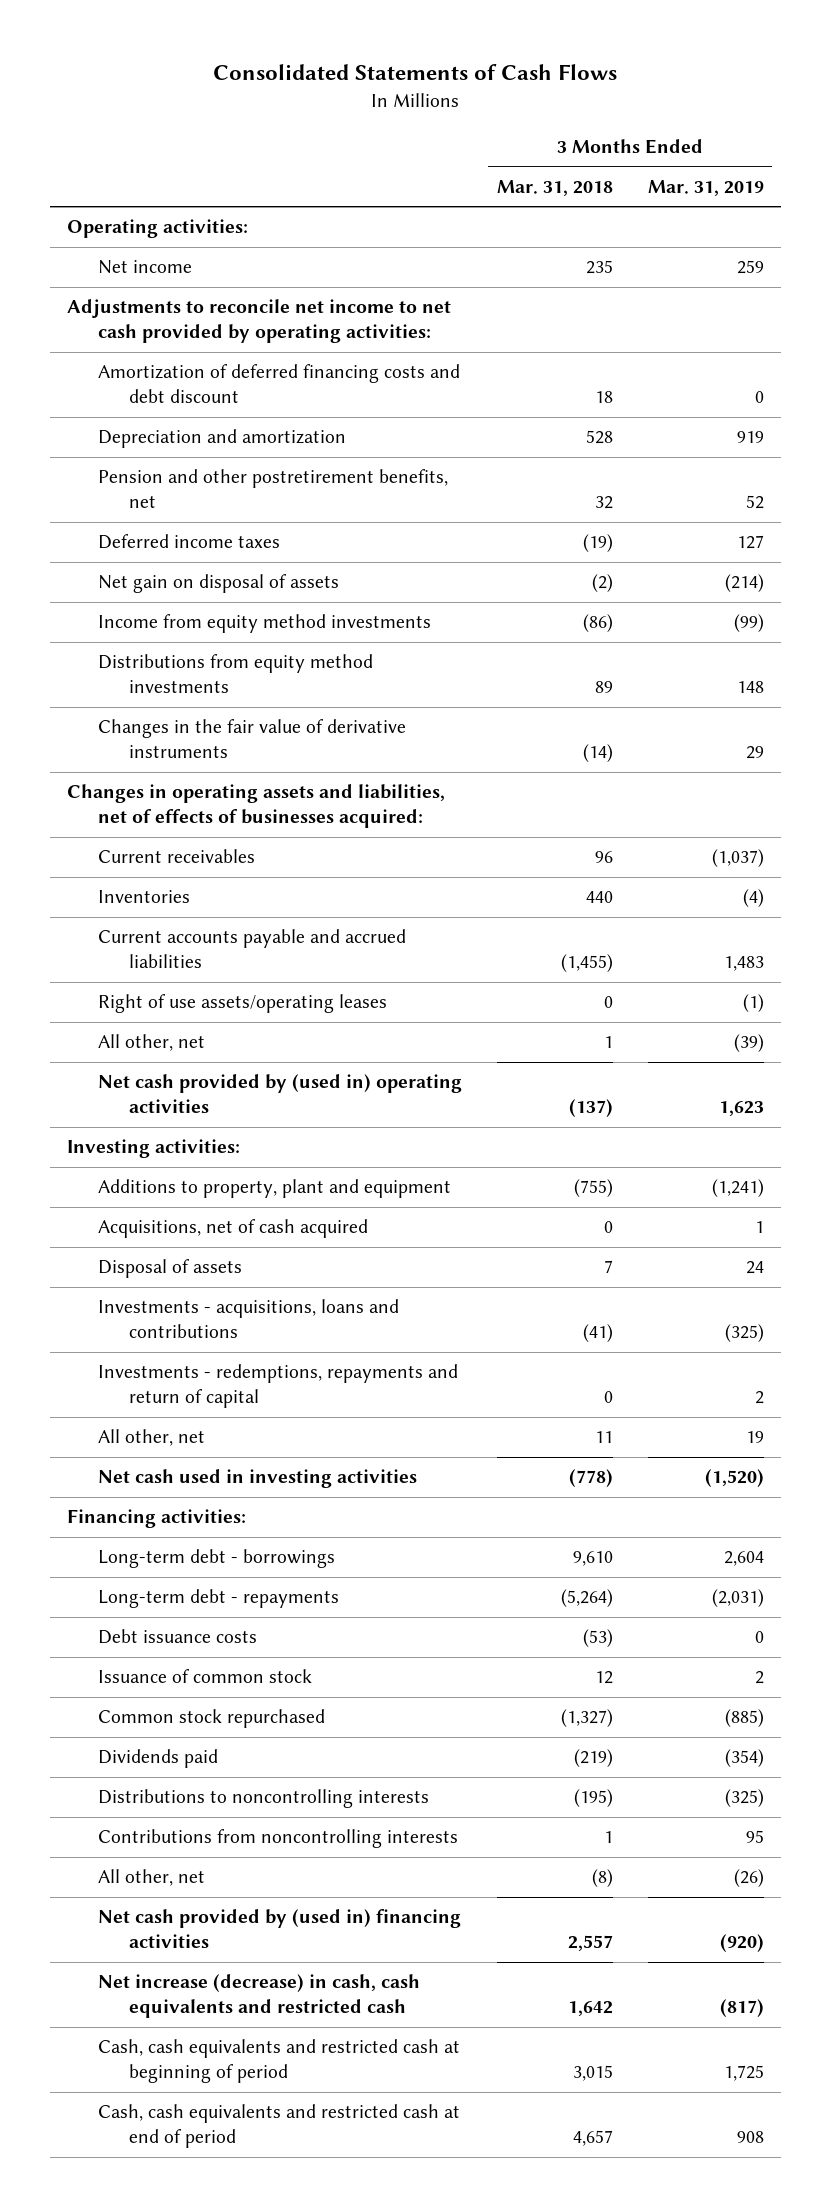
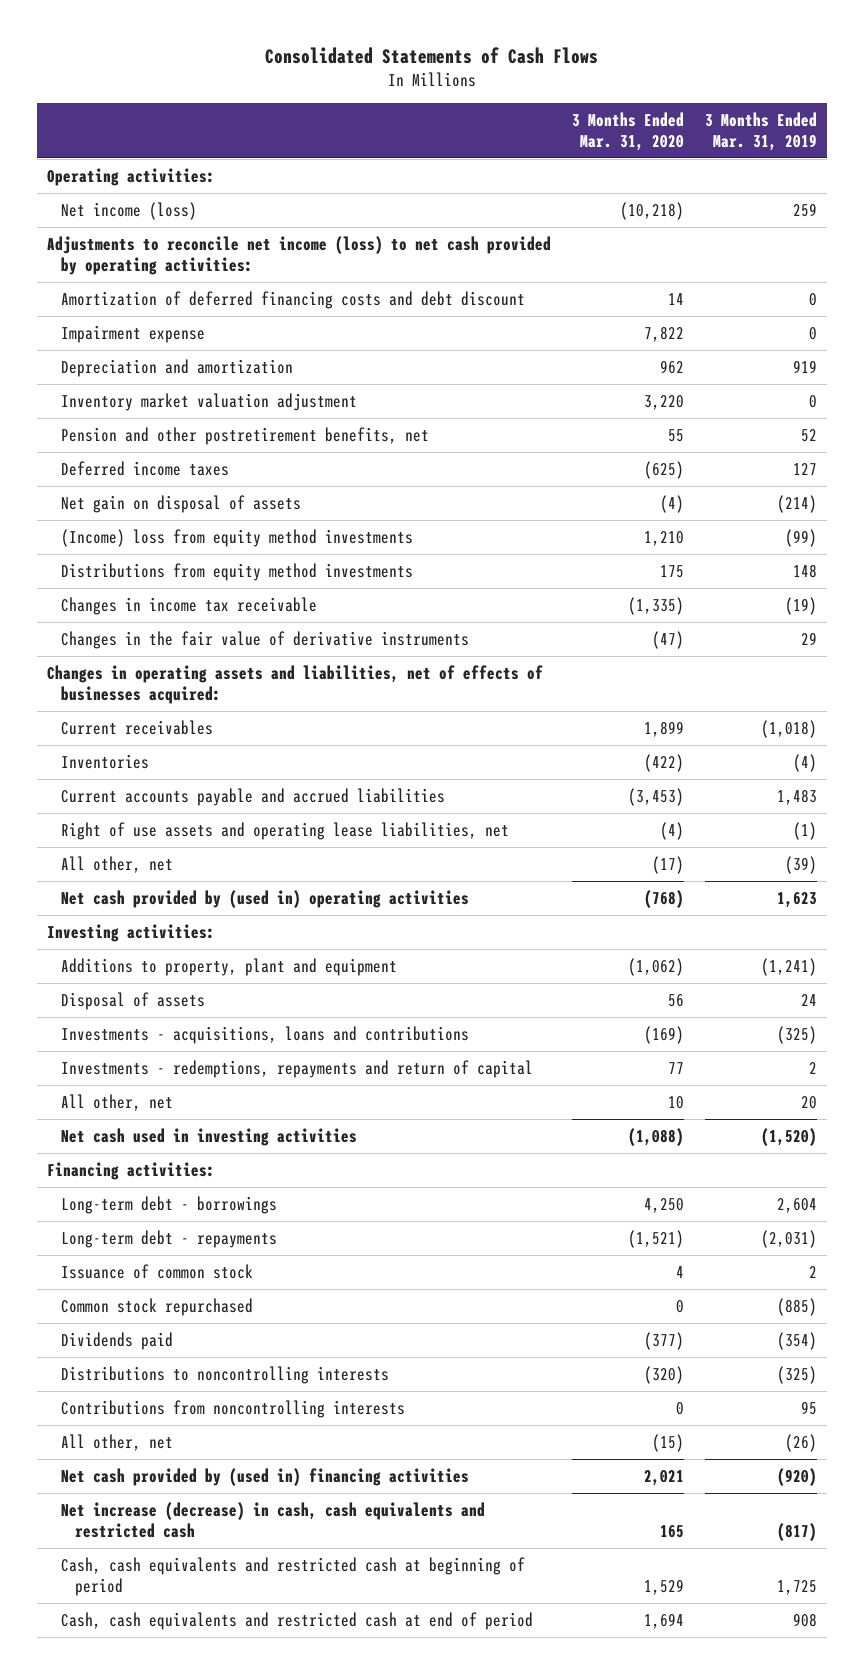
[496,179,613,196] Mar. 31, 2018 -> none
none -> [571,111,684,151] 3 Months Ended Mar. 31, 2020
[97,260,192,275] Net income -> [60,202,197,221] Net income (loss)
[66,299,451,344] Adjustments to reconcile net income to net cash provided by operating activities: -> [46,236,551,276] Adjustments to reconcile net income (loss) to net cash provided by operating activities:
none -> [60,325,205,344] Impairment expense
none -> [60,393,357,412] Inventory market valuation adjustment
[97,614,431,634] Income from equity method investments -> [60,529,413,548] (Income) loss from equity method investments
none -> [60,597,317,616] Changes in income tax receivable
[711,849,764,868] (1,037) -> [760,720,817,739] (1,018)
[97,994,387,1014] Right of use assets/operating leases -> [60,822,509,841] Right of use assets and operating lease liabilities, net
[97,1219,368,1239] Acquisitions, net of cash acquired -> none
[745,1431,764,1444] 19 -> [800,1096,817,1110] 20
[97,1629,257,1645] Debt issuance costs -> none

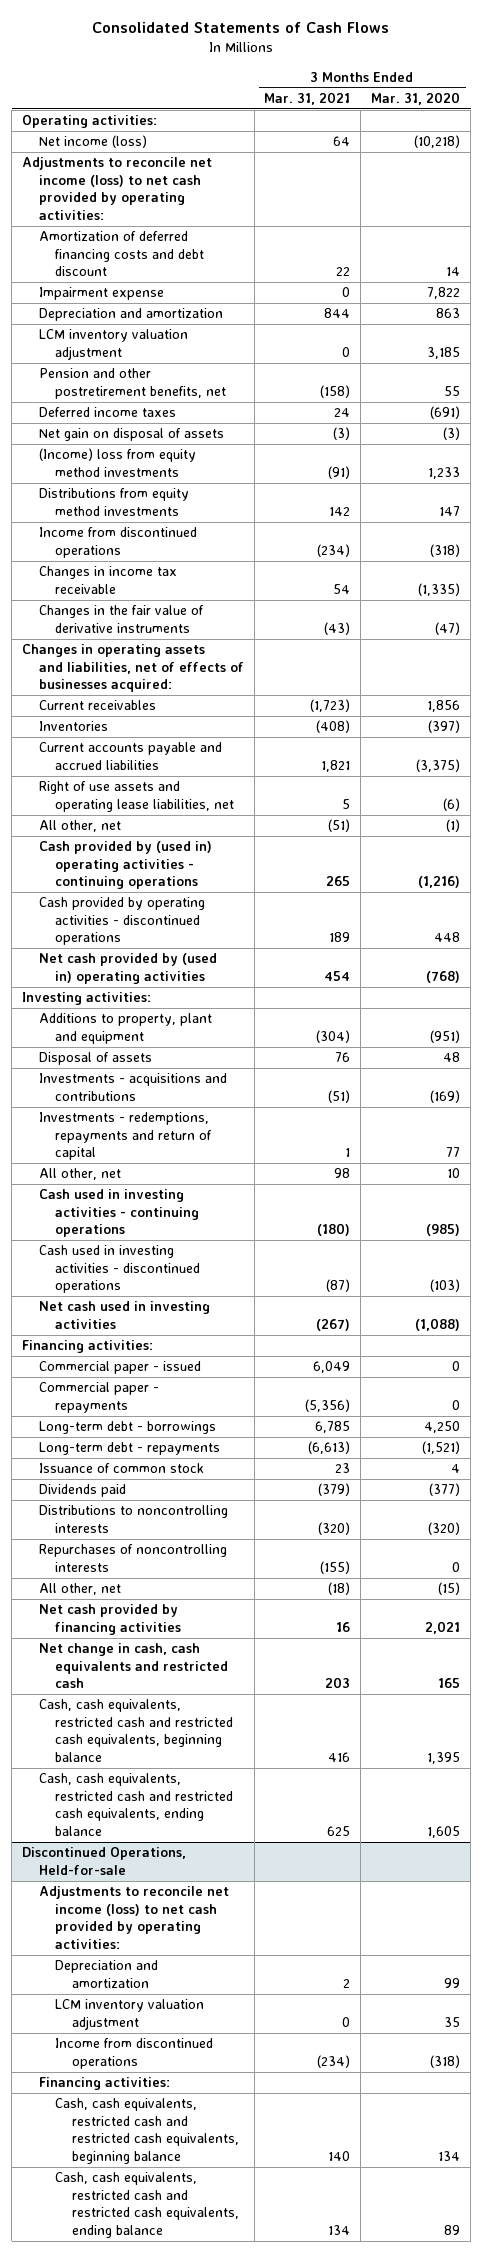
[704,111,817,151] 3 Months Ended Mar. 31, 2019 -> none
none -> [264,92,351,106] Mar. 31, 2021
[659,360,684,375] 962 -> [436,308,461,319] 863
[60,393,357,412] Inventory market valuation adjustment -> [38,329,188,360] LCM inventory valuation adjustment
[643,395,684,411] 3,220 -> [427,346,461,359] 3,185
[643,461,684,480] (625) -> [430,406,461,420] (691)
[659,495,684,514] (4) -> [443,427,461,441] (3)
[643,531,684,547] 1,210 -> [428,466,461,479] 1,233
[659,565,684,579] 175 -> [439,505,461,516] 147
none -> [38,527,197,558] Income from discontinued operations
[643,721,684,738] 1,899 -> [427,700,461,713] 1,856
[643,754,684,773] (422) -> [428,720,461,734] (397)
[627,788,684,807] (3,453) -> [416,758,461,772] (3,375)
[659,822,684,841] (4) -> [443,797,461,811] (6)
[651,856,684,875] (17) -> [446,819,461,833] (1)
none -> [38,841,212,890] Cash provided by (used in) operating activities - continuing operations
none -> [38,897,205,946] Cash provided by operating activities - discontinued operations
[627,958,684,977] (1,062) -> [430,1029,461,1043] (951)
[667,994,684,1008] 56 -> [443,1052,461,1063] 48
[60,1026,469,1045] Investments - acquisitions, loans and contributions -> [38,1073,227,1101] Investments - acquisitions and contributions
none -> [38,1189,200,1238] Cash used in investing activities - continuing operations
none -> [38,1245,201,1294] Cash used in investing activities - discontinued operations
none -> [38,1361,201,1375] Commercial paper - issued
none -> [38,1382,159,1413] Commercial paper - repayments
[60,1298,253,1317] Common stock repurchased -> none
[60,1400,405,1419] Contributions from noncontrolling interests -> none
none -> [38,1544,227,1572] Repurchases of noncontrolling interests
[60,1468,469,1487] Net cash provided by (used in) financing activities -> [38,1604,182,1635] Net cash provided by financing activities
[60,1502,485,1539] Net increase (decrease) in cash, cash equivalents and restricted cash -> [38,1643,229,1689] Net change in cash, cash equivalents and restricted cash
[60,1557,525,1597] Cash, cash equivalents and restricted cash at beginning of period -> [38,1699,234,1762] Cash, cash equivalents, restricted cash and restricted cash equivalents, beginning balance
[643,1579,684,1596] 1,529 -> [427,1751,461,1764] 1,395
[60,1612,533,1631] Cash, cash equivalents and restricted cash at end of period -> [38,1773,234,1836] Cash, cash equivalents, restricted cash and restricted cash equivalents, ending balance
[643,1613,684,1630] 1,694 -> [427,1825,461,1838] 1,605
none -> [21,1847,186,1875] Discontinued Operations, Held-for-sale
none -> [38,1886,229,1949] Adjustments to reconcile net income (loss) to net cash provided by operating activities:
none -> [55,1960,159,1988] Depreciation and amortization
none -> [55,1999,205,2030] LCM inventory valuation adjustment
none -> [55,2038,214,2069] Income from discontinued operations
none -> [38,2077,170,2091] Financing activities:
none -> [55,2098,239,2164] Cash, cash equivalents, restricted cash and restricted cash equivalents, beginning balance
none -> [55,2172,239,2238] Cash, cash equivalents, restricted cash and restricted cash equivalents, ending balance

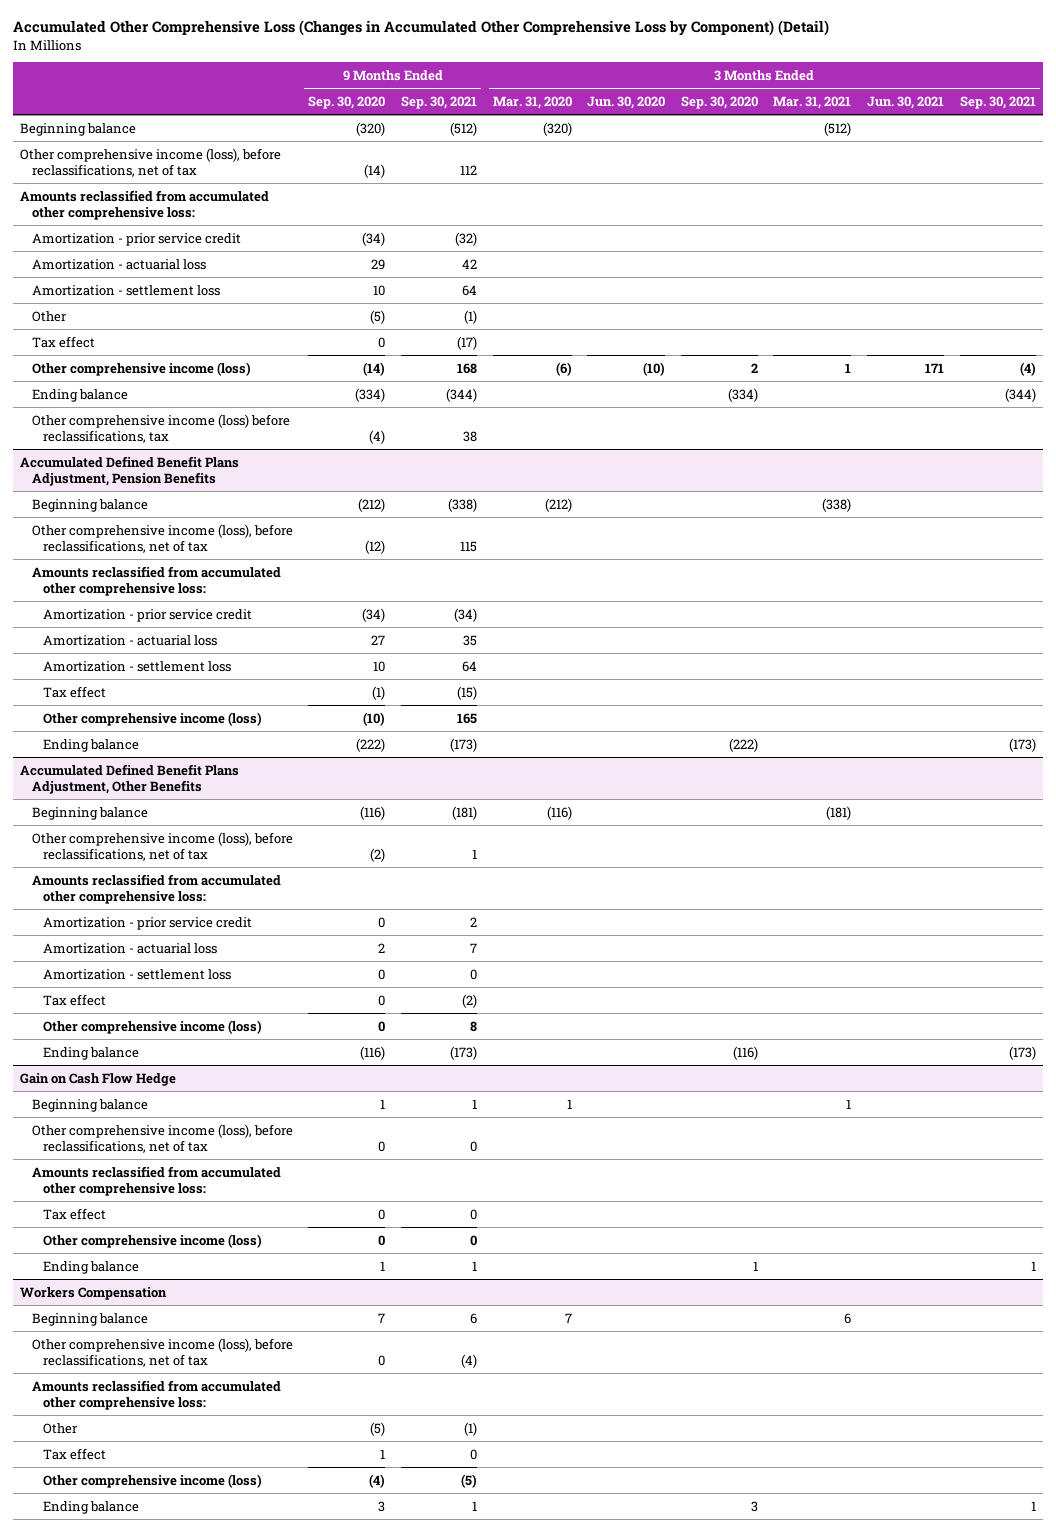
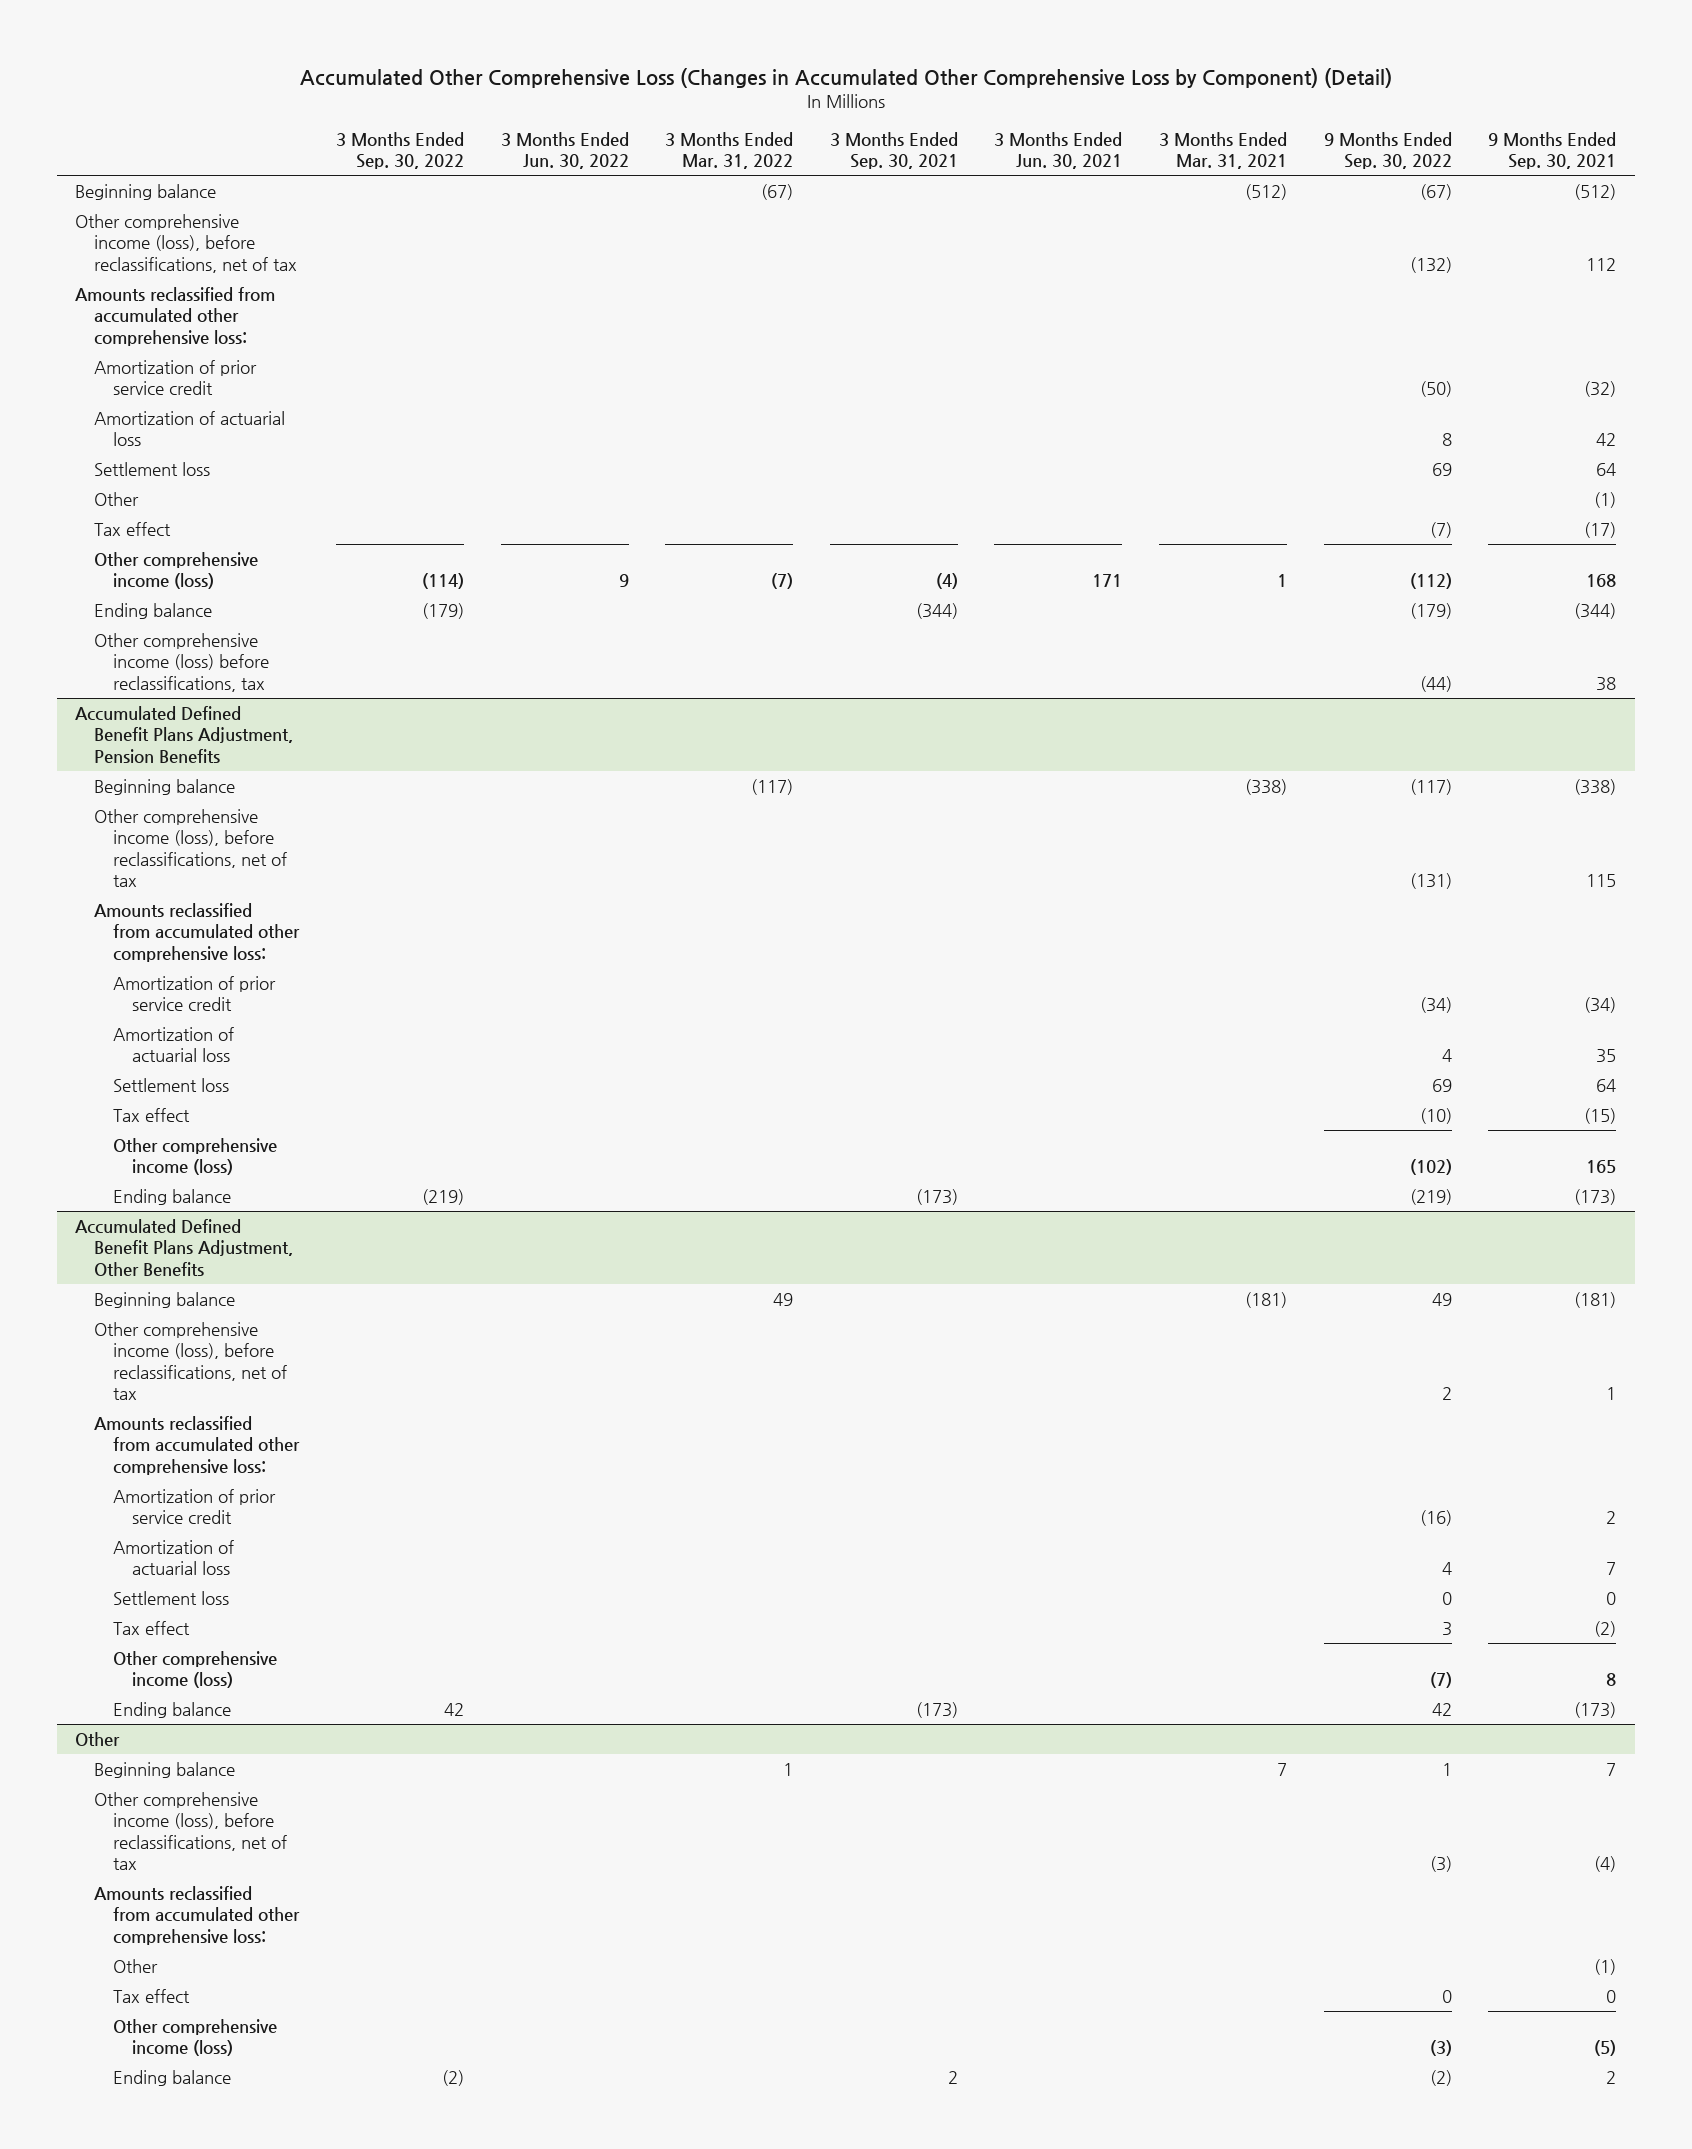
[308,95,386,109] Sep. 30, 2020 -> none
[492,95,572,109] Mar. 31, 2020 -> none
[587,95,666,109] Jun. 30, 2020 -> none
[680,95,758,109] Sep. 30, 2020 -> none
none -> [335,132,464,170] 3 Months Ended Sep. 30, 2022
none -> [500,132,629,170] 3 Months Ended Jun. 30, 2022
none -> [665,132,794,170] 3 Months Ended Mar. 31, 2022
none -> [1323,132,1452,170] 9 Months Ended Sep. 30, 2022
[31,232,241,246] Amortization - prior service credit -> [94,360,258,396] Amortization of prior service credit
[31,258,206,270] Amortization - actuarial loss -> [94,411,286,447] Amortization of actuarial loss
[31,284,220,296] Amortization - settlement loss -> [94,462,211,477] Settlement loss
[43,608,253,622] Amortization - prior service credit -> [113,976,277,1012] Amortization of prior service credit
[43,634,218,646] Amortization - actuarial loss -> [113,1027,235,1063] Amortization of actuarial loss
[43,660,232,672] Amortization - settlement loss -> [113,1078,230,1093] Settlement loss
[43,916,253,930] Amortization - prior service credit -> [113,1489,277,1525] Amortization of prior service credit
[43,942,218,954] Amortization - actuarial loss -> [113,1540,235,1576] Amortization of actuarial loss
[43,968,232,980] Amortization - settlement loss -> [113,1591,230,1606] Settlement loss
[20,1072,177,1086] Gain on Cash Flow Hedge -> none
[31,1123,293,1153] Other comprehensive income (loss), before reclassifications, net of tax -> none
[31,1165,281,1196] Amounts reclassified from accumulated other comprehensive loss: -> none
[43,1207,107,1220] Tax effect -> none
[43,1233,263,1248] Other comprehensive income (loss) -> none
[43,1260,140,1274] Ending balance -> none
[20,1286,168,1300] Workers Compensation -> none
[31,1312,148,1326] Beginning balance -> none
none -> [75,1732,121,1747] Other
[471,1098,477,1109] 1 -> [1606,1763,1617,1777] 7
[846,1098,852,1109] 1 -> [1277,1763,1288,1777] 7
[471,1500,477,1511] 1 -> [1606,2071,1617,2085] 2
[1030,1500,1036,1511] 1 -> [947,2071,958,2085] 2

